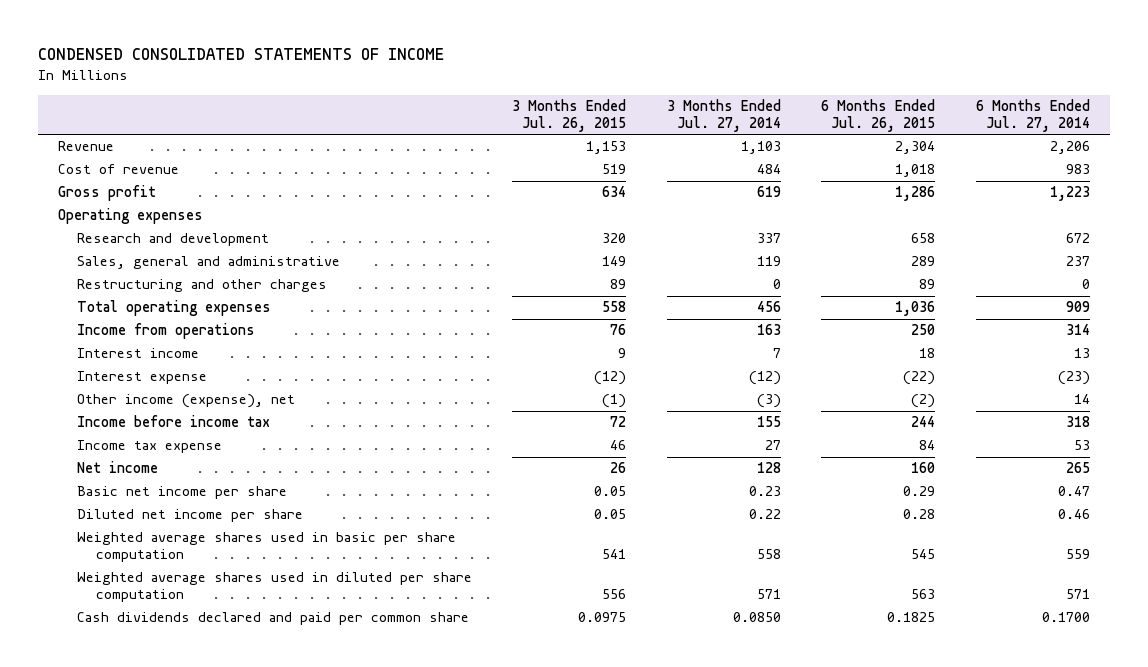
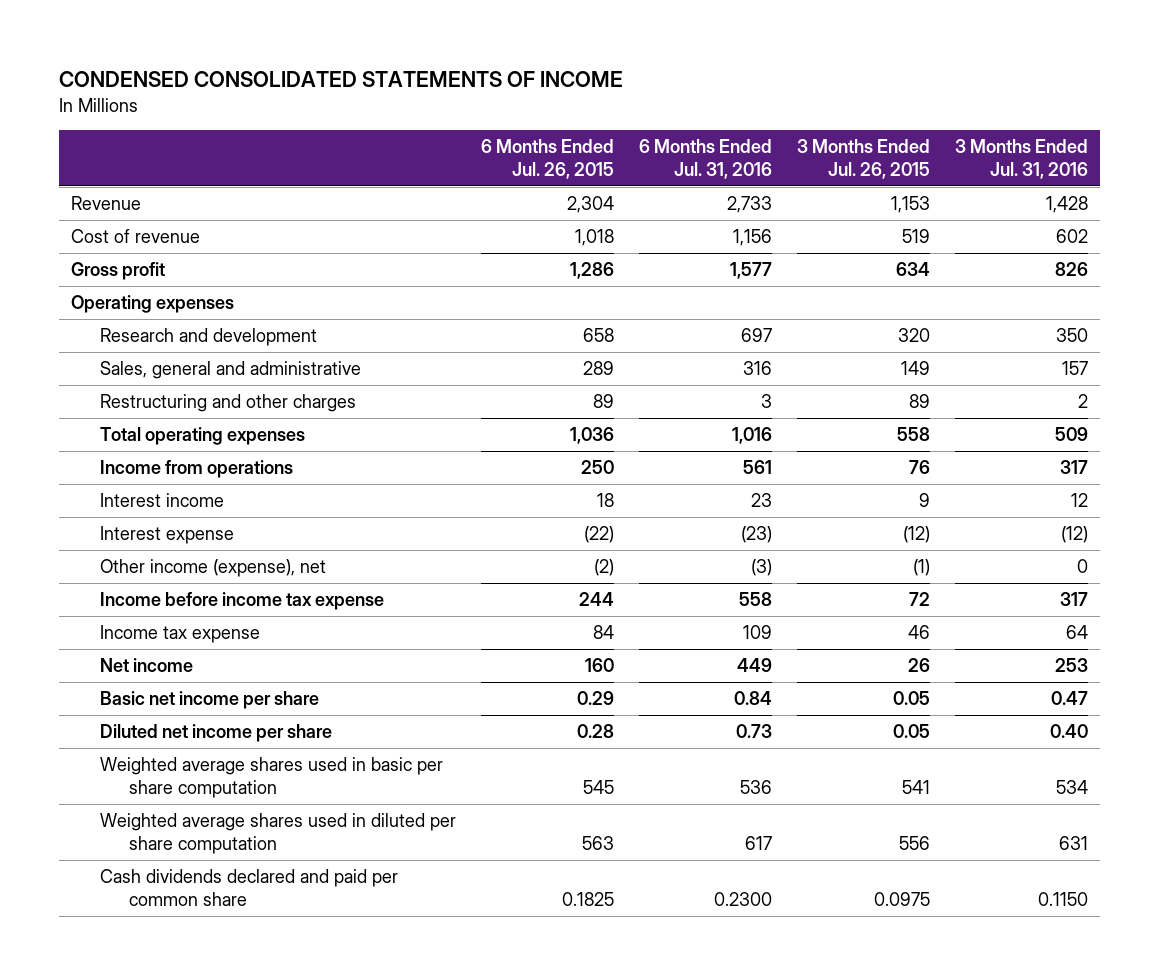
[666,99,781,132] 3 Months Ended Jul. 27, 2014 -> none
[975,99,1090,132] 6 Months Ended Jul. 27, 2014 -> none
none -> [638,139,772,179] 6 Months Ended Jul. 31, 2016
none -> [954,139,1088,179] 3 Months Ended Jul. 31, 2016
[76,415,270,428] Income before income tax -> [100,592,385,611] Income before income tax expense

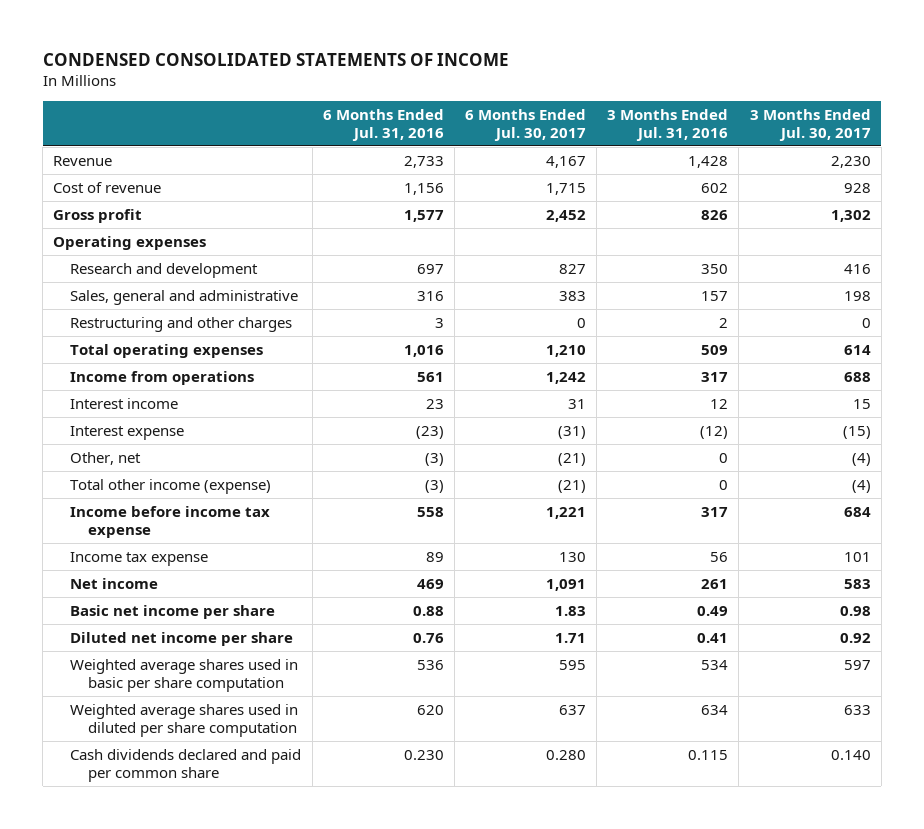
[481,139,615,179] 6 Months Ended Jul. 26, 2015 -> none
[796,139,930,179] 3 Months Ended Jul. 26, 2015 -> none
none -> [464,108,586,141] 6 Months Ended Jul. 30, 2017
none -> [749,108,871,141] 3 Months Ended Jul. 30, 2017
[100,559,327,578] Other income (expense), net -> [70,451,142,465] Other, net
none -> [70,478,272,494] Total other income (expense)
[742,625,772,640] 109 -> [425,551,444,562] 89
[1065,625,1088,640] 64 -> [710,551,729,562] 56
[736,658,772,673] 449 -> [416,578,444,589] 469
[1054,658,1088,673] 253 -> [701,578,729,589] 261
[733,691,772,706] 0.84 -> [412,605,444,616] 0.88
[1050,691,1088,706] 0.47 -> [697,605,729,616] 0.49
[735,724,772,739] 0.73 -> [412,632,444,643] 0.76
[1049,724,1088,739] 0.40 -> [697,632,729,643] 0.41
[744,835,772,850] 617 -> [416,704,444,715] 620
[1058,835,1088,850] 631 -> [701,704,729,715] 634
[713,891,772,906] 0.2300 -> [403,749,444,760] 0.230
[1037,891,1088,906] 0.1150 -> [688,749,729,760] 0.115

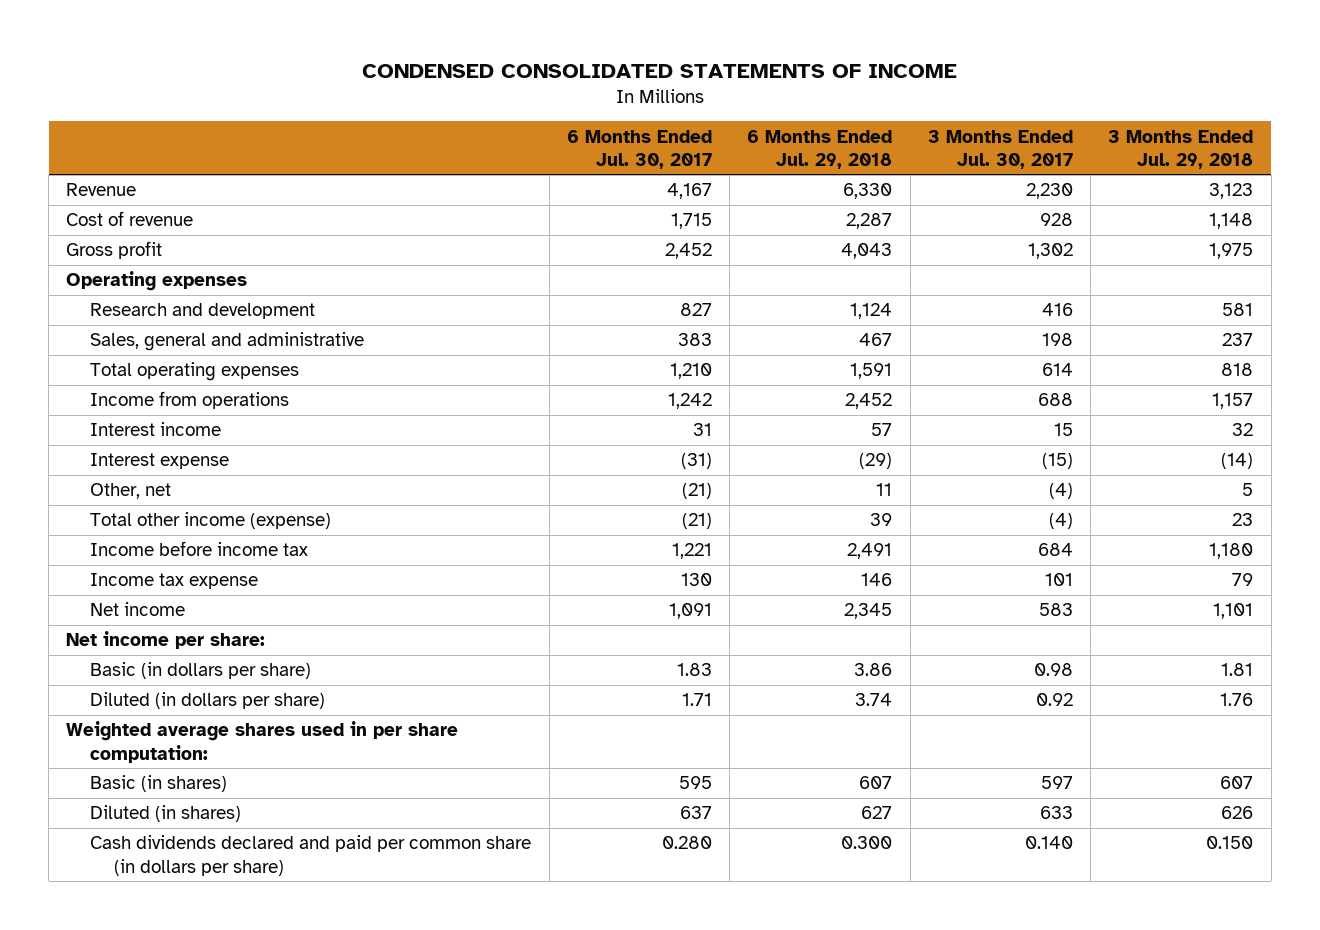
[322,108,444,141] 6 Months Ended Jul. 31, 2016 -> none
[607,108,729,141] 3 Months Ended Jul. 31, 2016 -> none
none -> [747,129,893,169] 6 Months Ended Jul. 29, 2018
none -> [1108,129,1254,169] 3 Months Ended Jul. 29, 2018
[70,316,293,332] Restructuring and other charges -> none
[70,505,271,538] Income before income tax expense -> [90,541,309,557] Income before income tax
none -> [66,631,266,650] Net income per share:
[70,604,276,619] Basic net income per share -> [90,662,312,680] Basic (in dollars per share)
[70,631,294,646] Diluted net income per share -> [90,692,326,710] Diluted (in dollars per share)
none -> [66,721,459,763] Weighted average shares used in per share computation:
[70,658,299,692] Weighted average shares used in basic per share computation -> [90,775,228,793] Basic (in shares)
[70,703,299,737] Weighted average shares used in diluted per share computation -> [90,805,242,823] Diluted (in shares)
[70,748,302,782] Cash dividends declared and paid per common share -> [90,835,532,876] Cash dividends declared and paid per common share (in dollars per share)

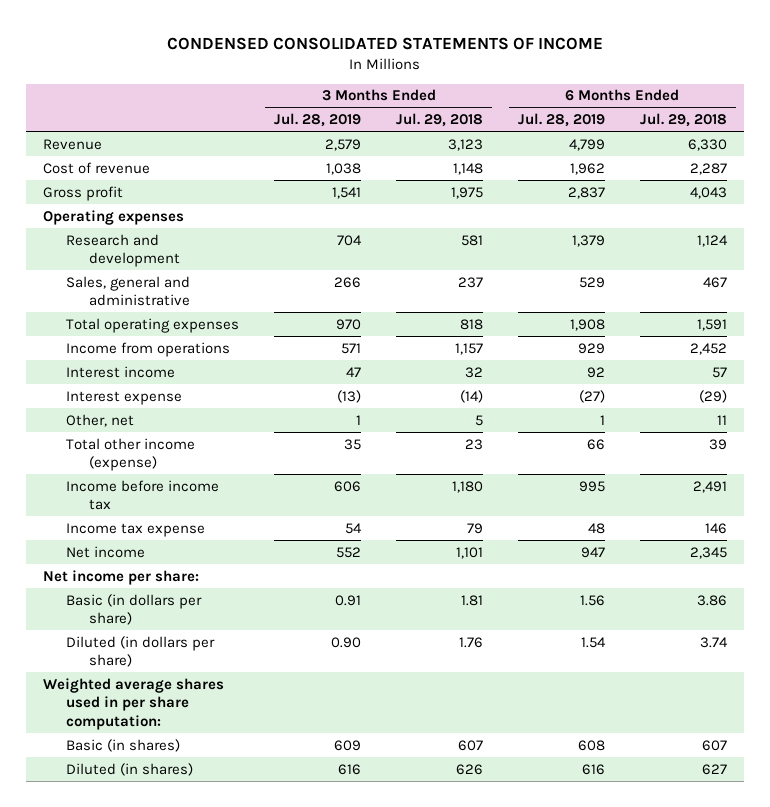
[566,129,712,169] 6 Months Ended Jul. 30, 2017 -> none
[927,129,1073,169] 3 Months Ended Jul. 30, 2017 -> none
none -> [274,113,362,128] Jul. 28, 2019
none -> [518,113,606,128] Jul. 28, 2019
[90,835,532,876] Cash dividends declared and paid per common share (in dollars per share) -> none

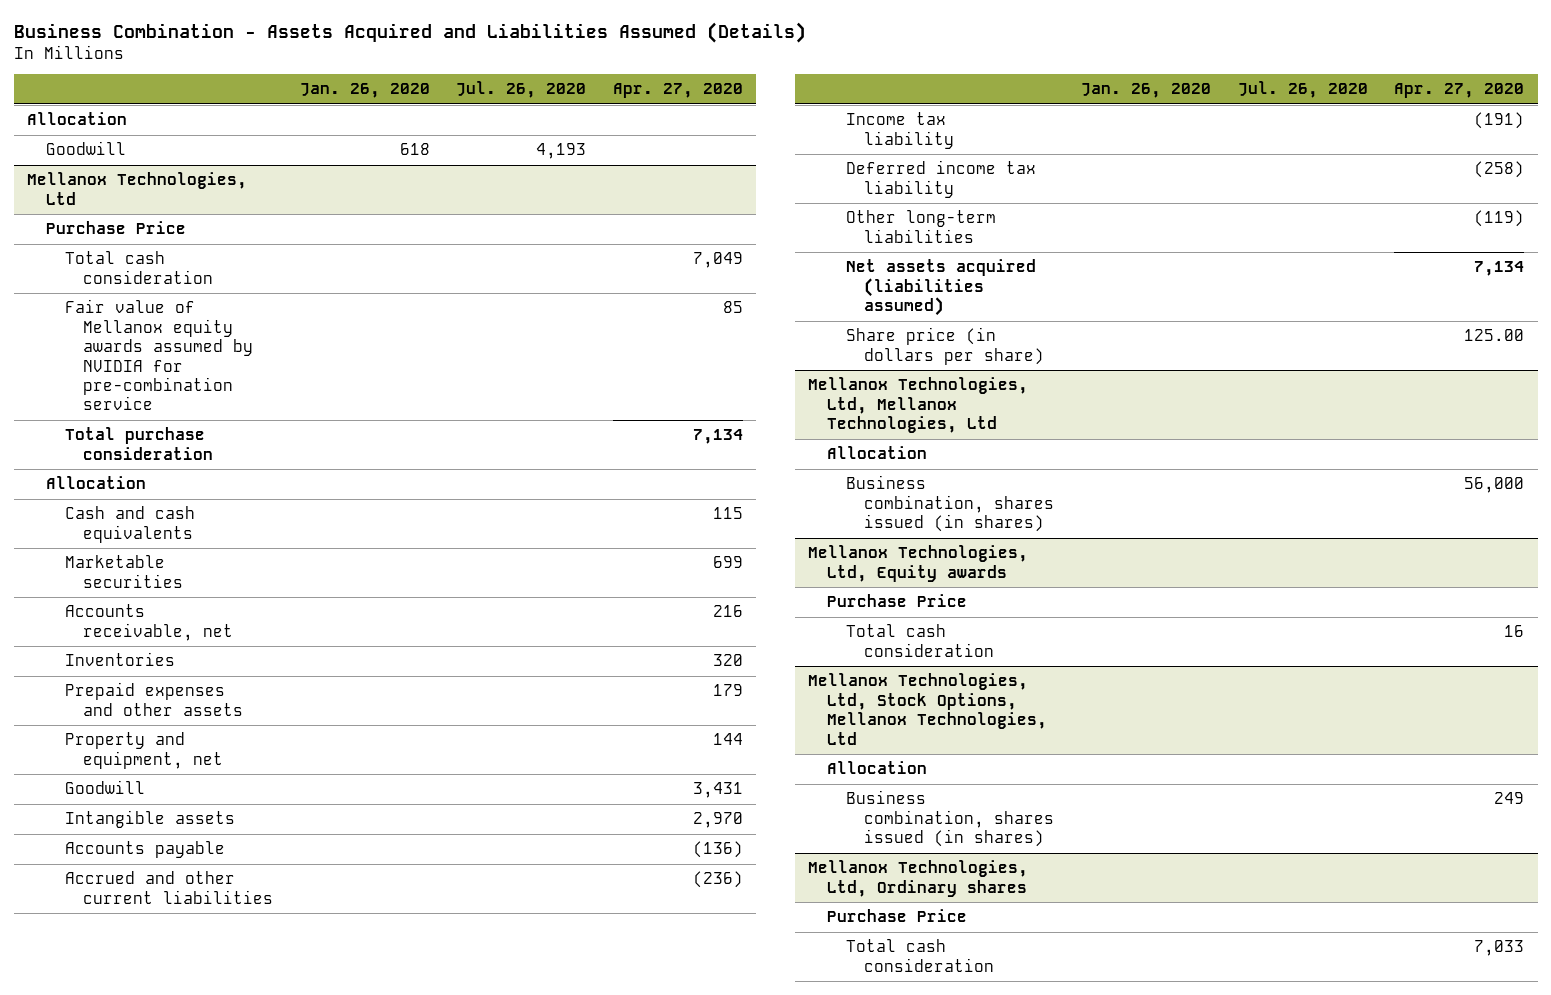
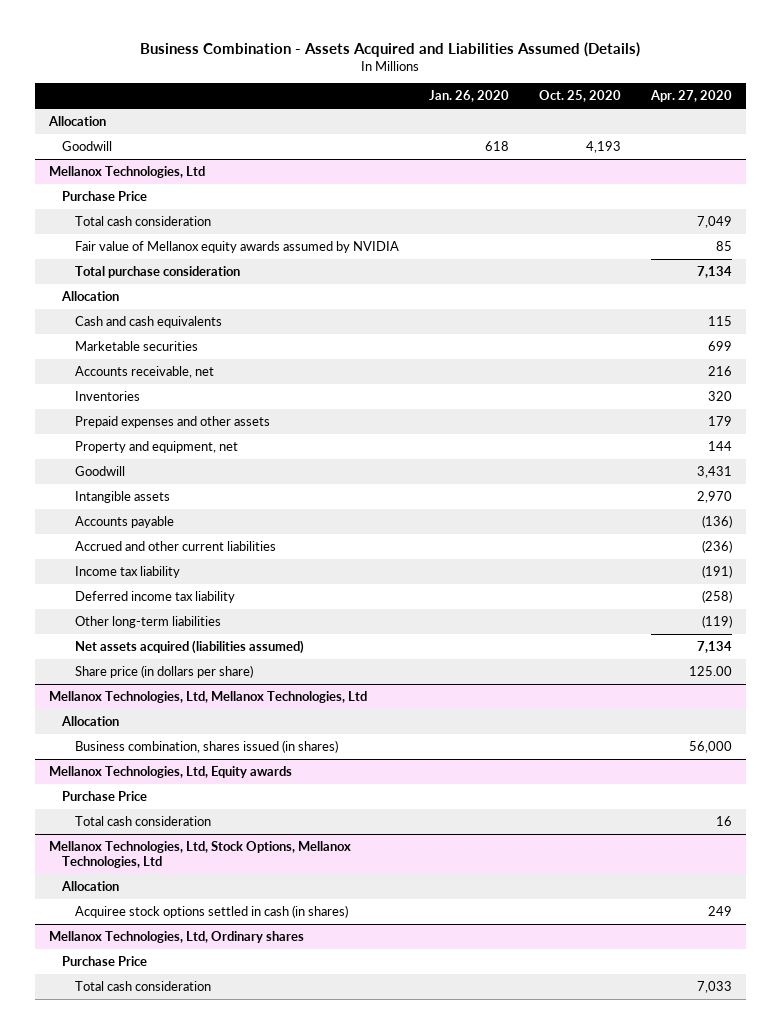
[456,81,587,99] Jul. 26, 2020 -> none
none -> [538,90,621,103] Oct. 25, 2020
[64,299,254,411] Fair value of Mellanox equity awards assumed by NVIDIA for pre-combination service -> [74,240,399,253] Fair value of Mellanox equity awards assumed by NVIDIA
[845,790,1055,848] Business combination, shares issued (in shares) -> [74,904,348,918] Acquiree stock options settled in cash (in shares)

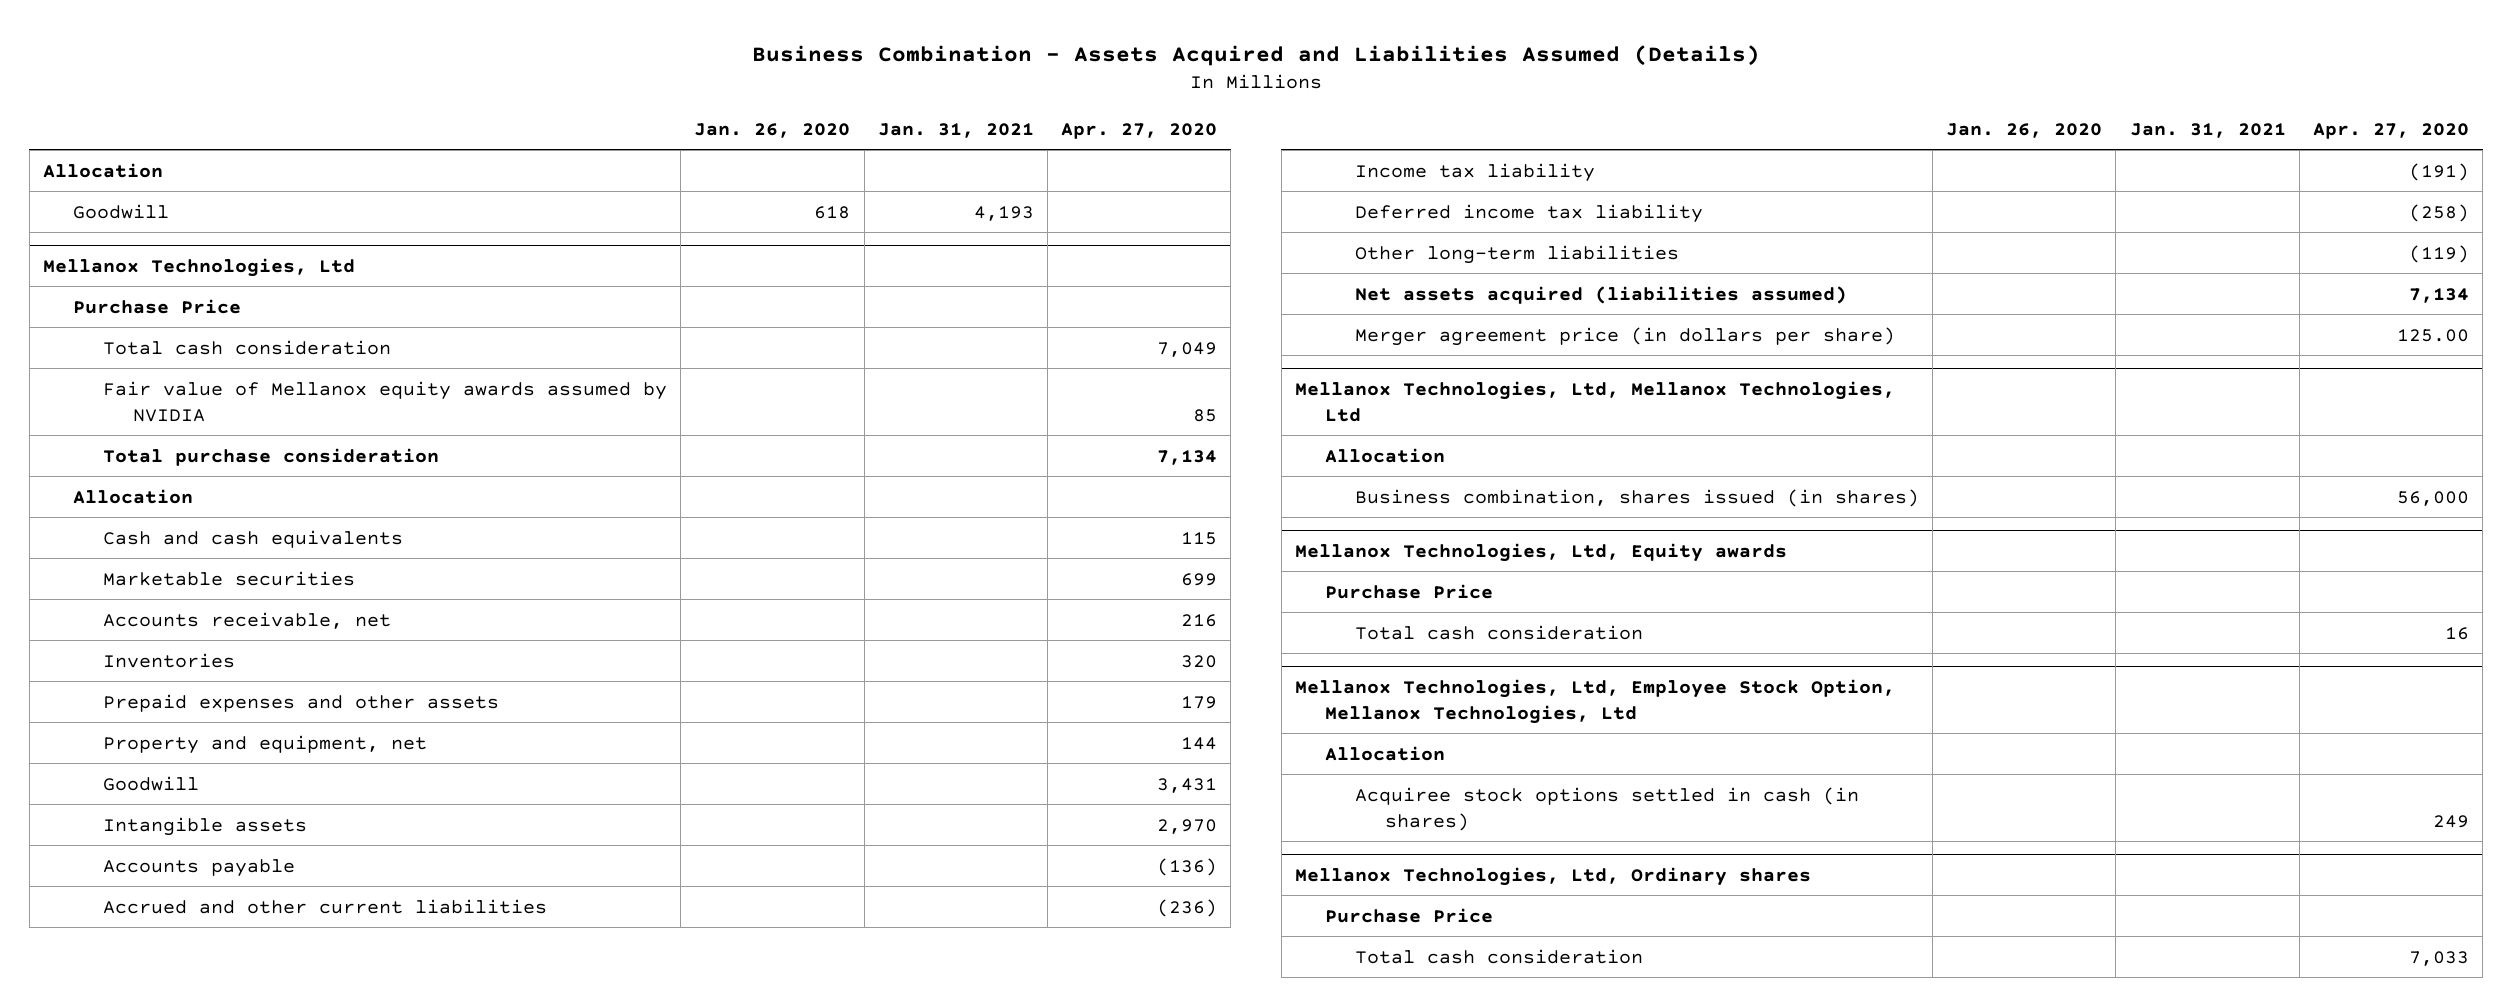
[538,90,621,103] Oct. 25, 2020 -> none
none -> [877,122,1034,138] Jan. 31, 2021
[74,664,253,678] Share price (in dollars per share) -> [1354,326,1895,346] Merger agreement price (in dollars per share)
[49,840,352,869] Mellanox Technologies, Ltd, Stock Options, Mellanox Technologies, Ltd -> [1294,678,1895,724] Mellanox Technologies, Ltd, Employee Stock Option, Mellanox Technologies, Ltd

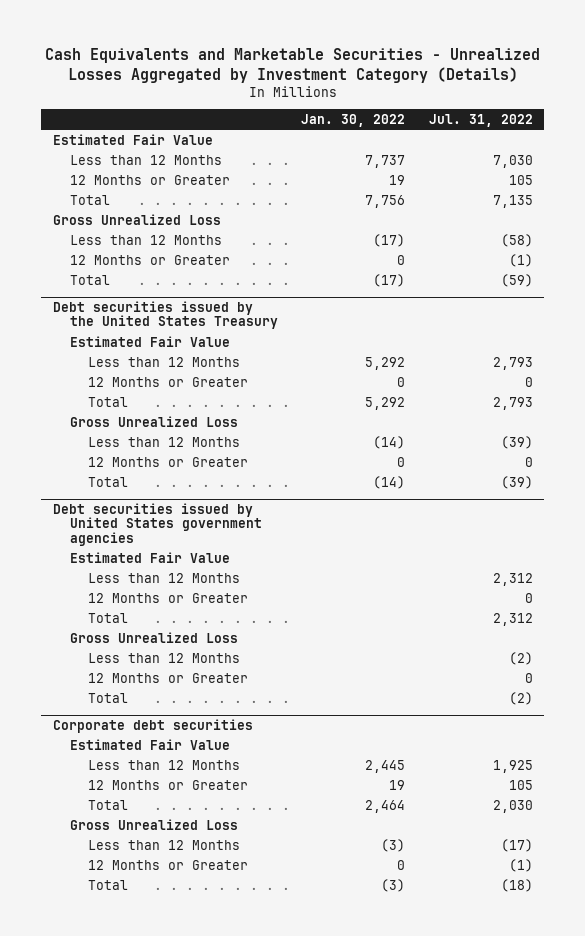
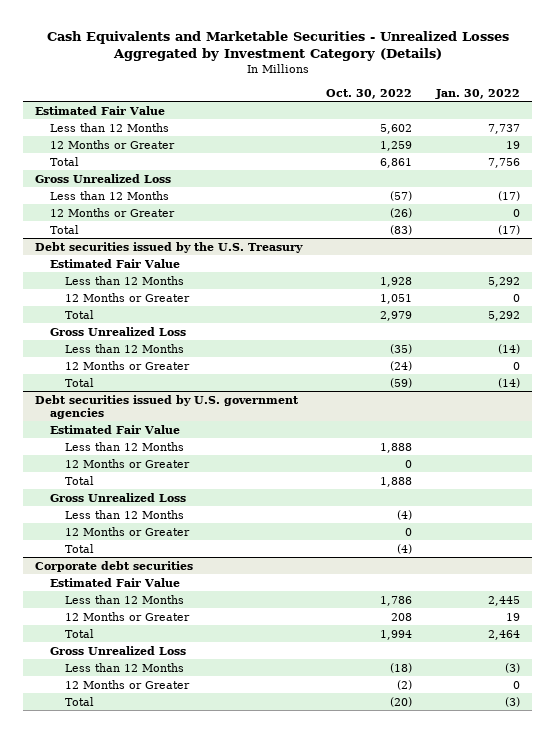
[428,113,533,127] Jul. 31, 2022 -> none
none -> [326,88,413,99] Oct. 30, 2022
[52,300,279,330] Debt securities issued by the United States Treasury -> [35,241,304,253] Debt securities issued by the U.S. Treasury
[52,502,263,546] Debt securities issued by United States government agencies -> [35,394,300,419] Debt securities issued by U.S. government agencies

